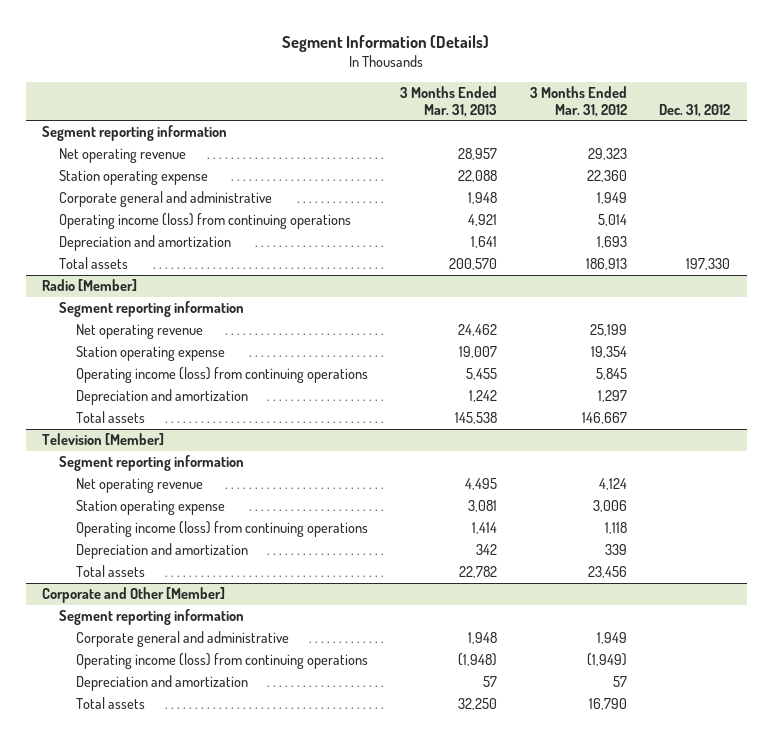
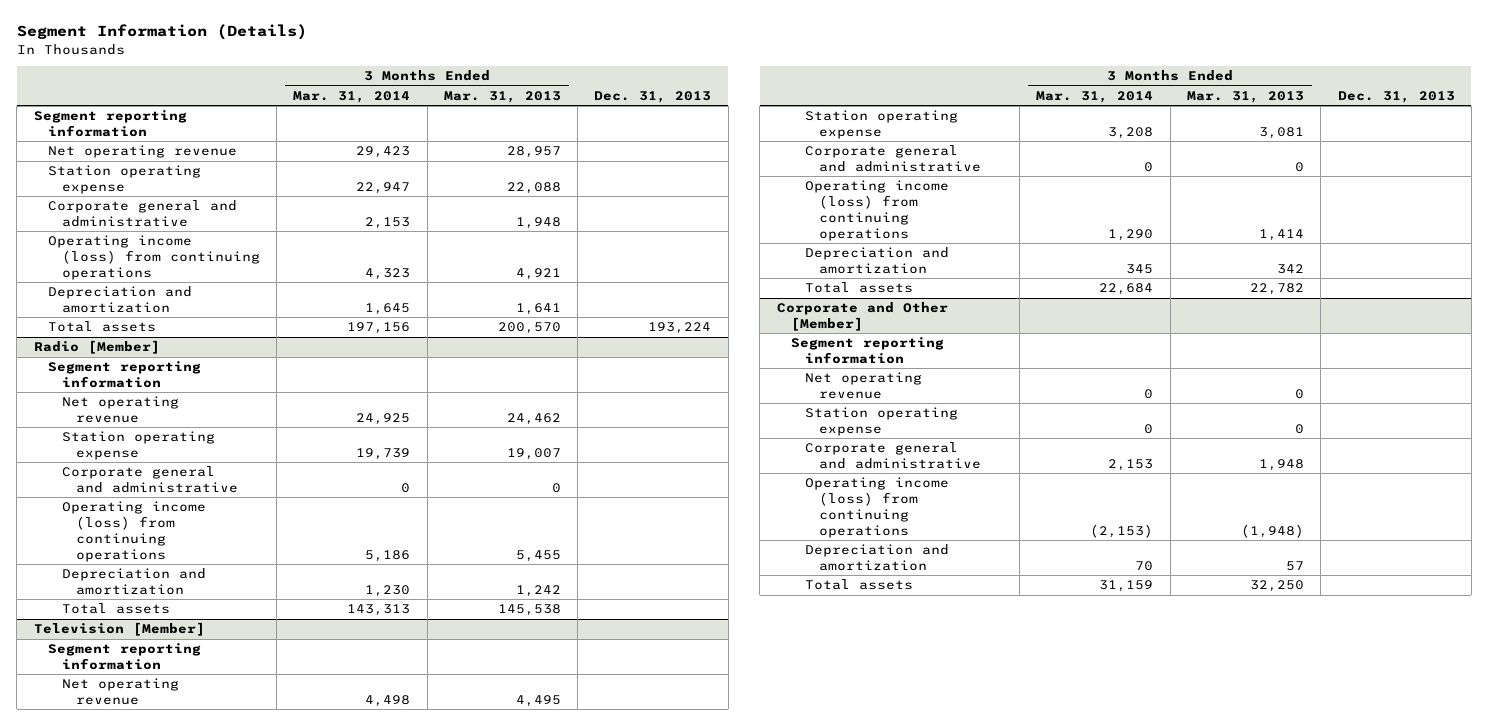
[529,85,627,117] 3 Months Ended Mar. 31, 2012 -> none
[659,103,731,117] Dec. 31, 2012 -> none
none -> [293,90,411,103] Mar. 31, 2014
none -> [594,90,712,103] Dec. 31, 2013
none -> [61,466,238,494] Corporate general and administrative
none -> [804,145,981,173] Corporate general and administrative
none -> [804,372,922,400] Net operating revenue
none -> [804,407,958,437] Station operating expense

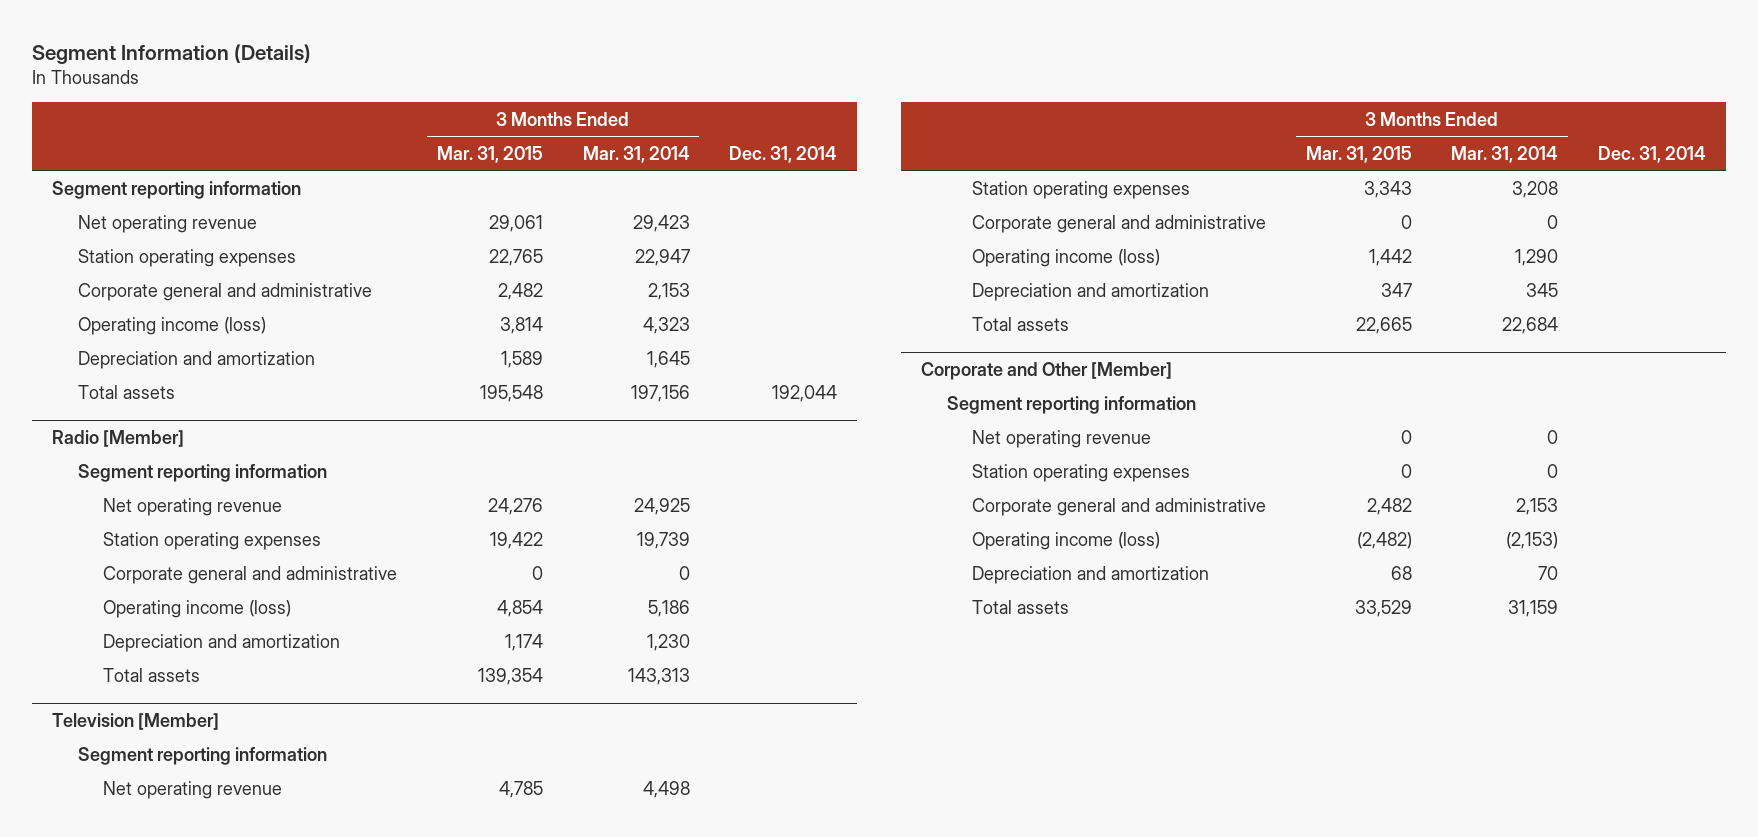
[443,90,561,103] Mar. 31, 2013 -> none
[594,90,712,103] Dec. 31, 2013 -> none
none -> [436,145,543,163] Mar. 31, 2015
none -> [729,145,838,163] Dec. 31, 2014
[47,165,201,195] Station operating expense -> [77,248,296,267] Station operating expenses
[47,235,260,281] Operating income (loss) from continuing operations -> [77,316,266,335] Operating income (loss)
[61,431,215,461] Station operating expense -> [103,531,322,550] Station operating expenses
[61,501,206,563] Operating income (loss) from continuing operations -> [103,599,292,618] Operating income (loss)
[804,110,958,140] Station operating expense -> [972,180,1191,199] Station operating expenses
[804,180,949,242] Operating income (loss) from continuing operations -> [972,248,1161,267] Operating income (loss)
[804,407,958,437] Station operating expense -> [972,463,1191,482] Station operating expenses
[804,477,949,539] Operating income (loss) from continuing operations -> [972,531,1161,550] Operating income (loss)

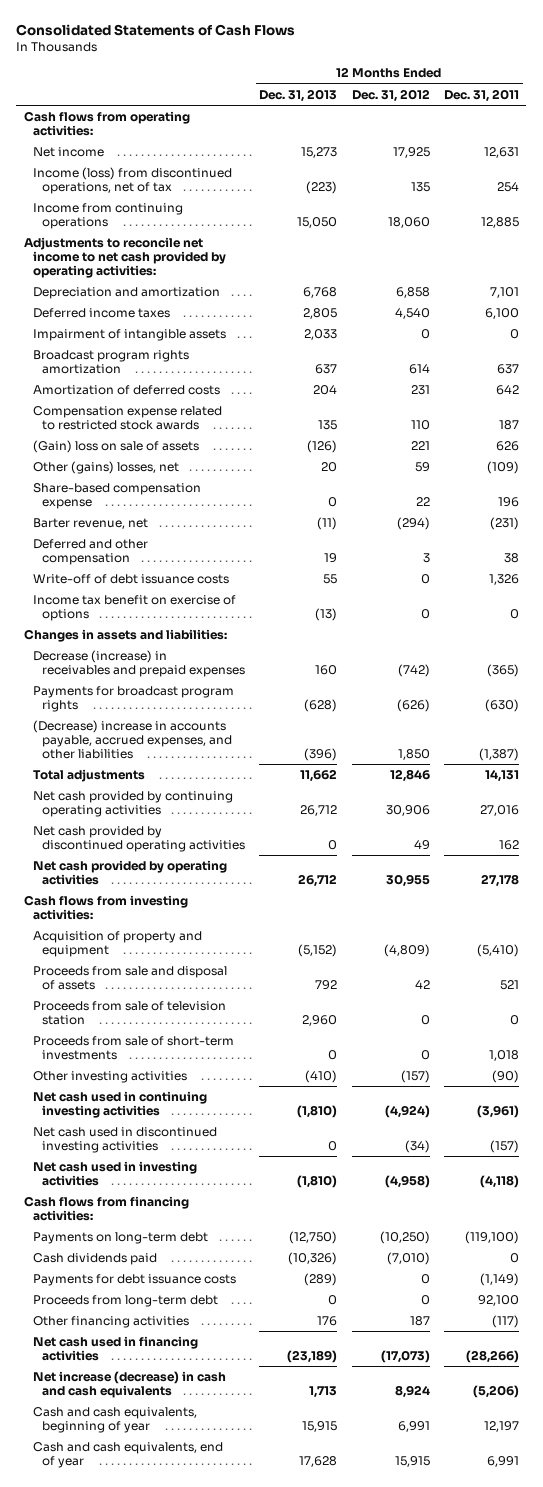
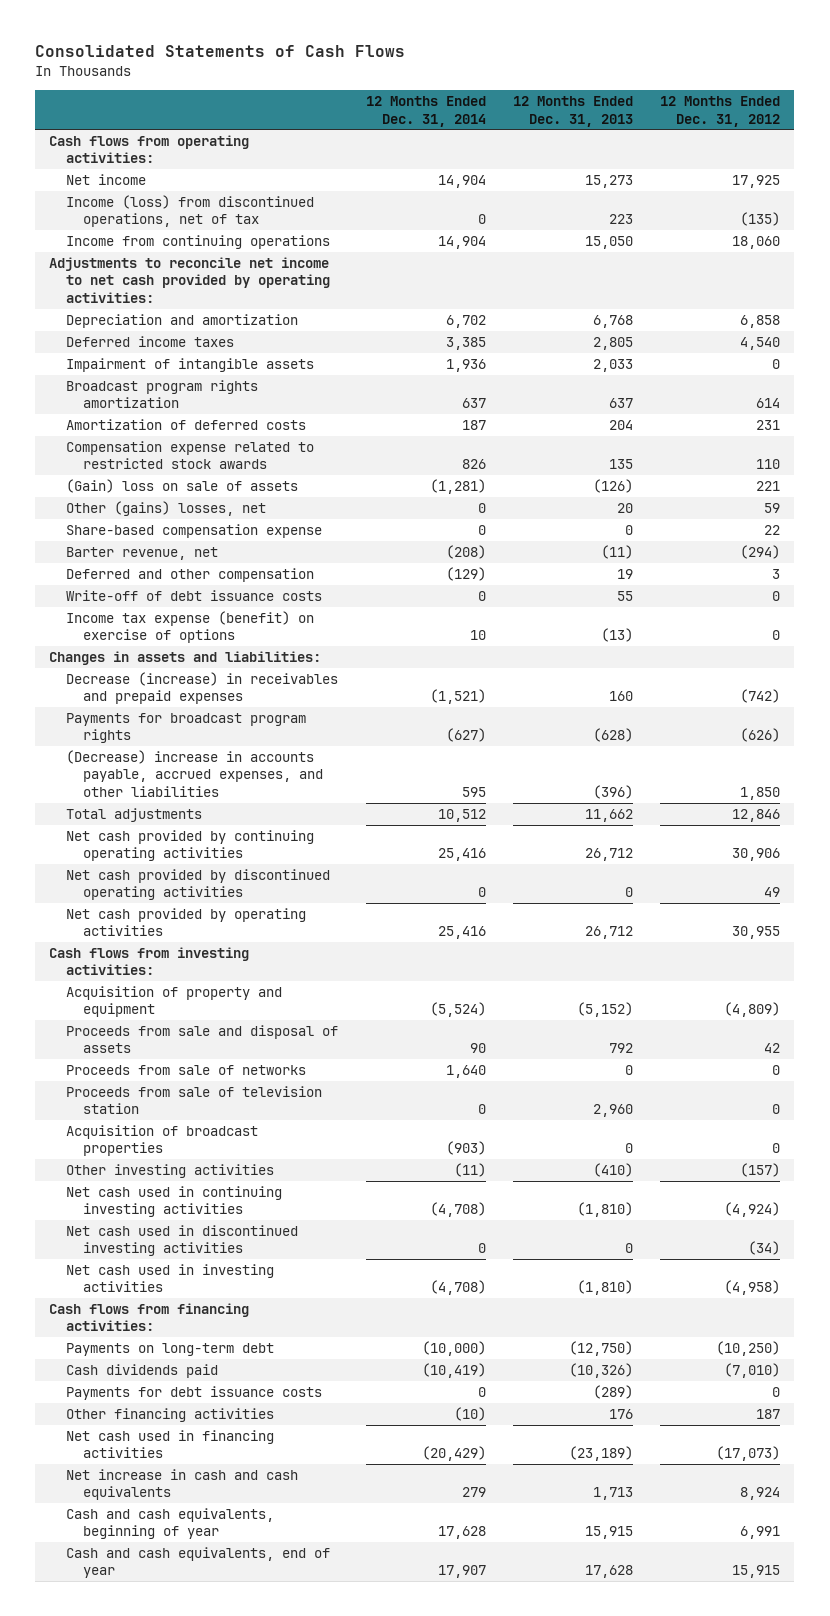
[444,88,520,102] Dec. 31, 2011 -> none
none -> [365,96,486,127] 12 Months Ended Dec. 31, 2014
[306,181,338,195] (223) -> [609,214,634,225] 223
[410,182,430,193] 135 -> [740,212,781,227] (135)
[32,594,236,622] Income tax benefit on exercise of options -> [66,610,315,644] Income tax expense (benefit) on exercise of options
none -> [66,1064,307,1075] Proceeds from sale of networks
[32,1035,234,1061] Proceeds from sale of short-term investments -> none
none -> [66,1124,259,1157] Acquisition of broadcast properties
[32,1294,218,1307] Proceeds from long-term debt -> none
[32,1370,226,1399] Net increase (decrease) in cash and cash equivalents -> [66,1468,299,1501] Net increase in cash and cash equivalents

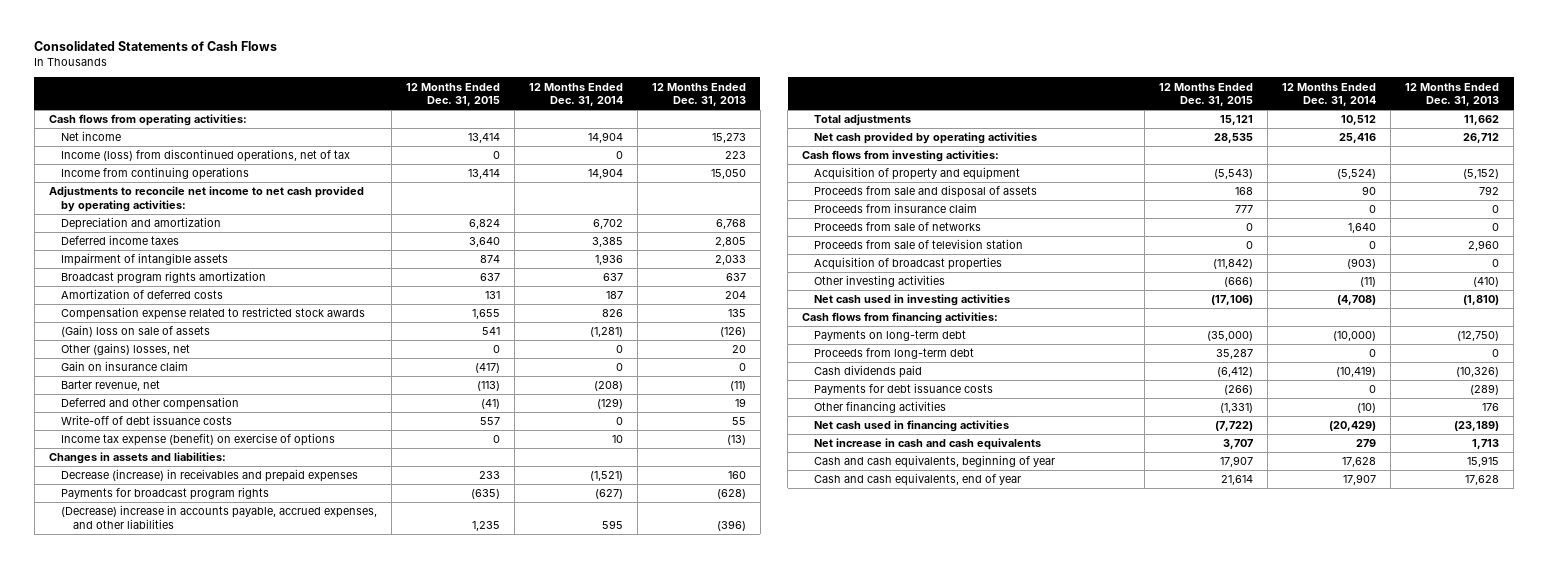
[660,96,781,127] 12 Months Ended Dec. 31, 2012 -> none
none -> [405,82,500,107] 12 Months Ended Dec. 31, 2015
[66,523,323,538] Share-based compensation expense -> none
none -> [60,361,188,372] Gain on insurance claim
[66,829,315,862] Net cash provided by continuing operating activities -> none
[66,868,331,901] Net cash provided by discontinued operating activities -> none
none -> [814,203,978,214] Proceeds from insurance claim
[66,1185,283,1218] Net cash used in continuing investing activities -> none
[66,1224,299,1257] Net cash used in discontinued investing activities -> none
none -> [814,348,975,360] Proceeds from long-term debt

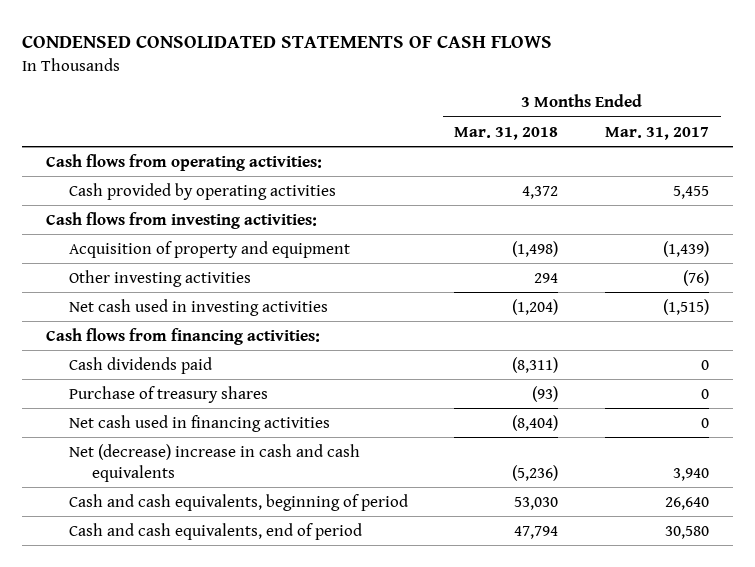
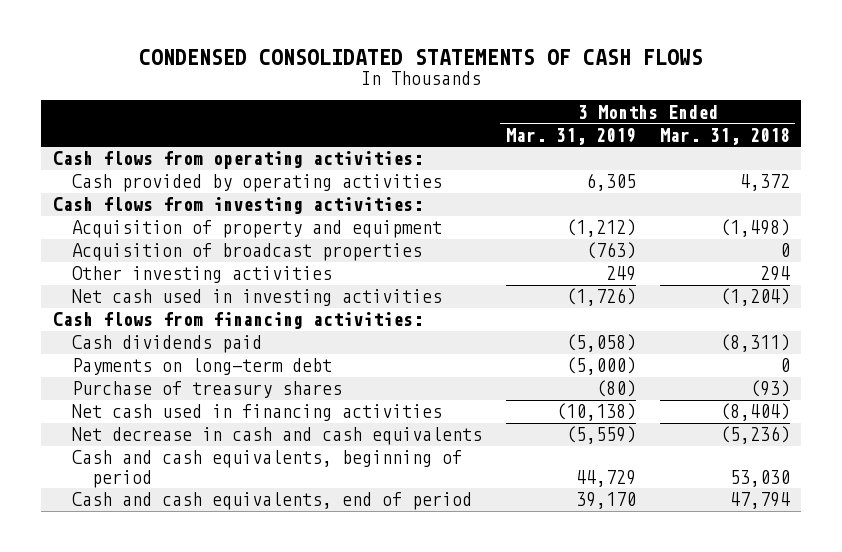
[605,126,710,140] Mar. 31, 2017 -> none
none -> [505,127,636,145] Mar. 31, 2019
none -> [72,243,423,262] Acquisition of broadcast properties
none -> [72,358,333,376] Payments on long-term debt
[68,443,360,482] Net (decrease) increase in cash and cash equivalents -> [72,427,483,446] Net decrease in cash and cash equivalents

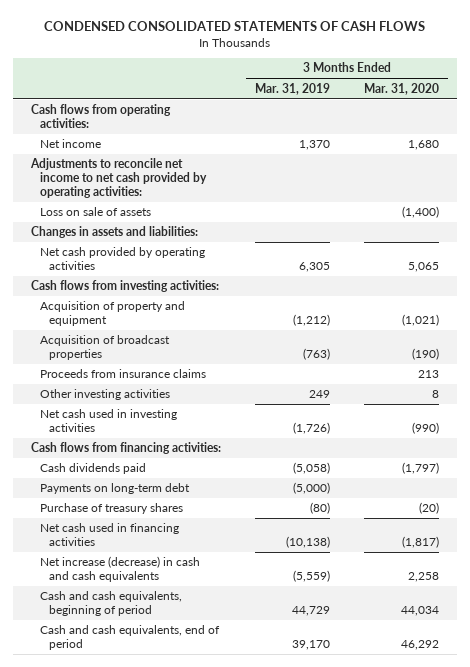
[659,127,790,145] Mar. 31, 2018 -> none
none -> [364,82,440,95] Mar. 31, 2020
none -> [39,139,101,149] Net income
none -> [29,158,207,198] Adjustments to reconcile net income to net cash provided by operating activities:
none -> [39,207,151,217] Loss on sale of assets
none -> [30,226,198,239] Changes in assets and liabilities:
[72,174,443,193] Cash provided by operating activities -> [39,247,205,270] Net cash provided by operating activities
none -> [39,369,206,379] Proceeds from insurance claims
[72,427,483,446] Net decrease in cash and cash equivalents -> [39,556,200,582] Net increase (decrease) in cash and cash equivalents

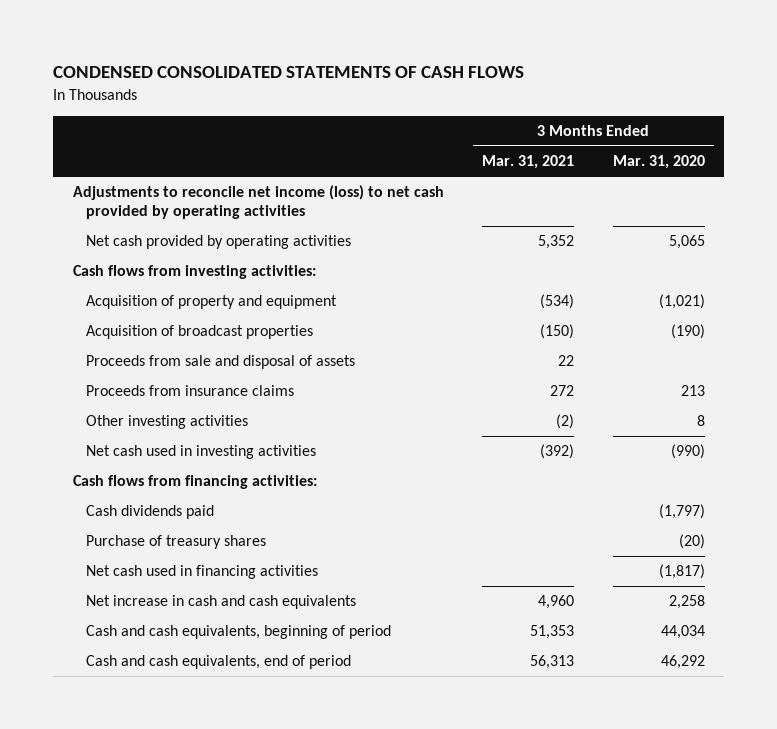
[255,82,331,95] Mar. 31, 2019 -> none
none -> [482,155,575,170] Mar. 31, 2021
[30,104,171,128] Cash flows from operating activities: -> none
[39,139,101,149] Net income -> none
[39,207,151,217] Loss on sale of assets -> none
[30,226,198,239] Changes in assets and liabilities: -> none
[29,158,207,198] Adjustments to reconcile net income to net cash provided by operating activities: -> [72,185,444,220] Adjustments to reconcile net income (loss) to net cash provided by operating activities
none -> [85,355,355,370] Proceeds from sale and disposal of assets
[39,483,190,495] Payments on long-term debt -> none
[39,556,200,582] Net increase (decrease) in cash and cash equivalents -> [85,595,356,610] Net increase in cash and cash equivalents

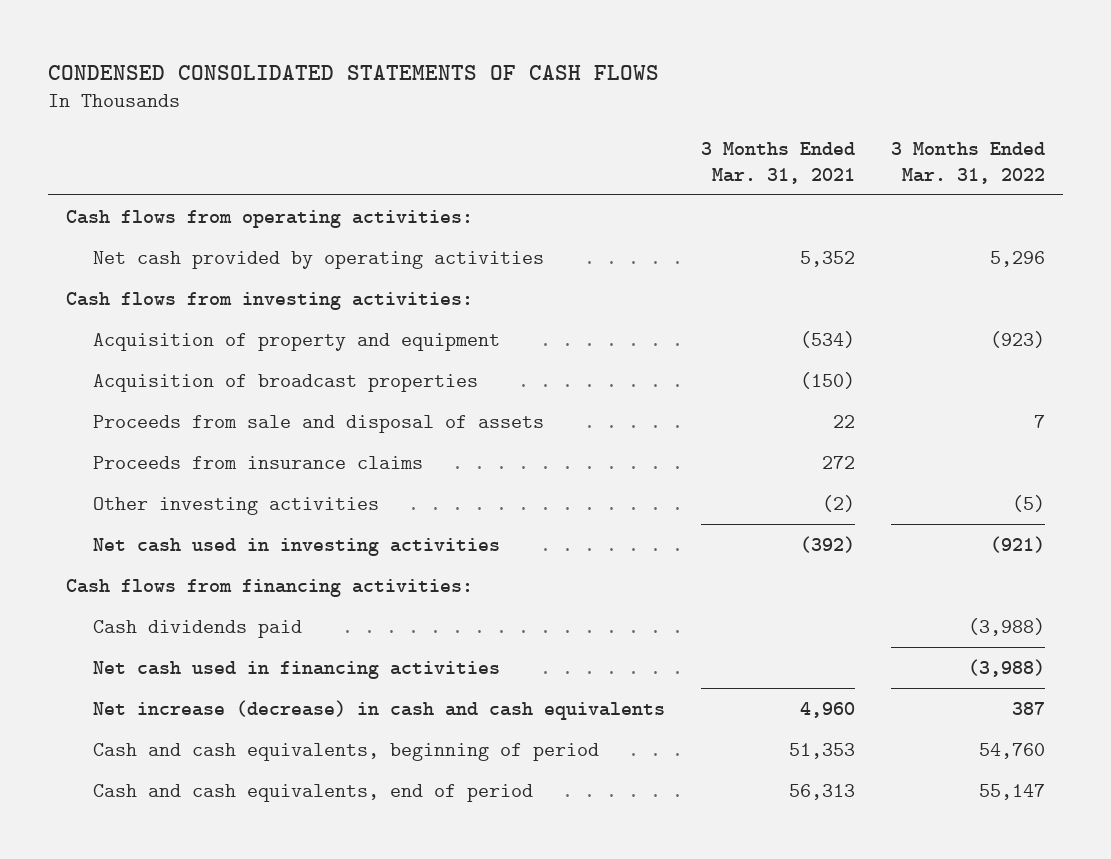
[612,155,705,170] Mar. 31, 2020 -> none
none -> [890,141,1045,184] 3 Months Ended Mar. 31, 2022
[72,185,444,220] Adjustments to reconcile net income (loss) to net cash provided by operating activities -> none
none -> [65,209,473,228] Cash flows from operating activities:
[85,535,266,550] Purchase of treasury shares -> none
[85,595,356,610] Net increase in cash and cash equivalents -> [93,699,666,720] Net increase (decrease) in cash and cash equivalents

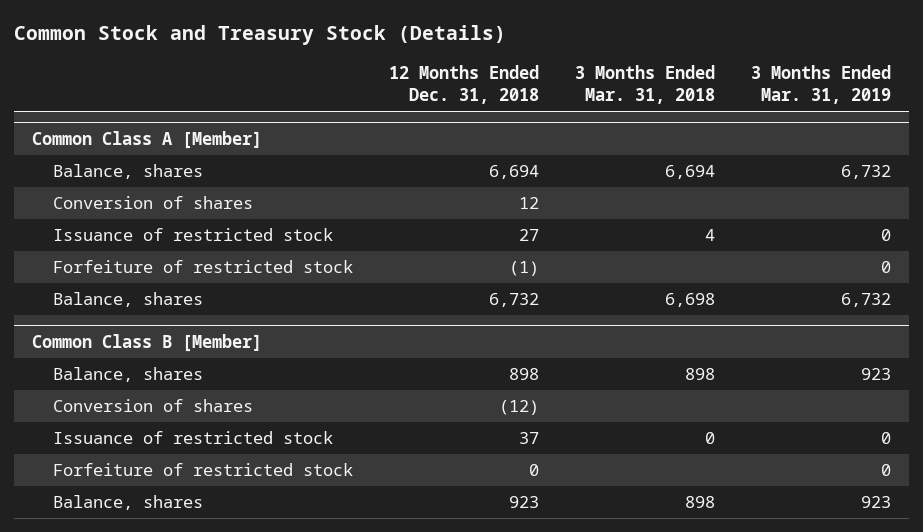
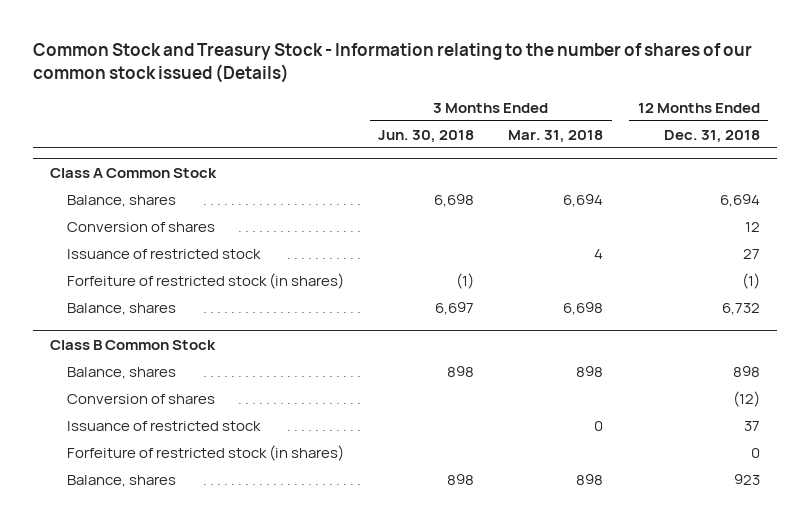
[13,25,506,46] Common Stock and Treasury Stock (Details) -> [32,42,752,83] Common Stock and Treasury Stock - Information relating to the number of shares of our common stock issued (Details)
[750,65,891,104] 3 Months Ended Mar. 31, 2019 -> none
none -> [378,129,475,143] Jun. 30, 2018
[32,131,263,150] Common Class A [Member] -> [49,167,217,178] Class A Common Stock
[52,260,353,274] Forfeiture of restricted stock -> [66,272,344,289] Forfeiture of restricted stock (in shares)
[32,334,263,353] Common Class B [Member] -> [49,339,216,350] Class B Common Stock
[52,463,353,477] Forfeiture of restricted stock -> [66,444,344,461] Forfeiture of restricted stock (in shares)

